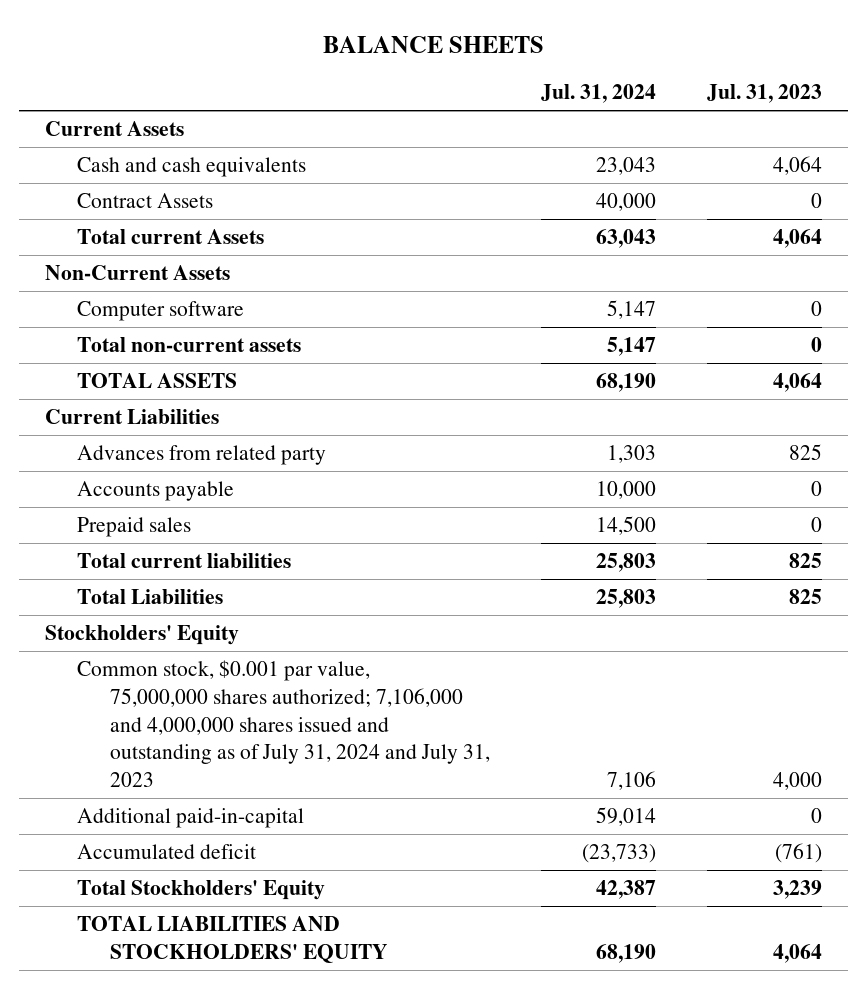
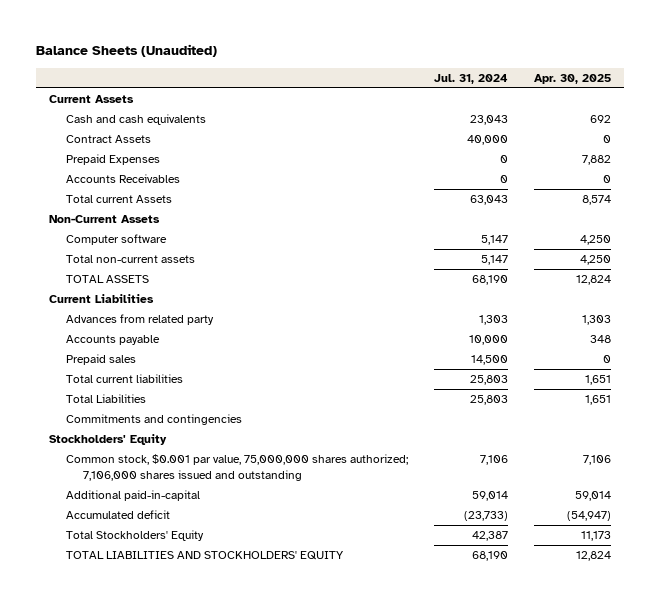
[322,35,544,53] BALANCE SHEETS -> [36,44,218,58] Balance Sheets (Unaudited)
[707,84,823,104] Jul. 31, 2023 -> none
none -> [534,73,612,84] Apr. 30, 2025
none -> [66,154,161,166] Prepaid Expenses
none -> [66,174,181,184] Accounts Receivables
none -> [66,414,243,426] Commitments and contingencies
[77,660,491,787] Common stock, $0.001 par value, 75,000,000 shares authorized; 7,106,000 and 4,000,000 shares issued and outstanding as of July 31, 2024 and July 31, 2023 -> [66,454,409,481] Common stock, $0.001 par value, 75,000,000 shares authorized; 7,106,000 shares issued and outstanding

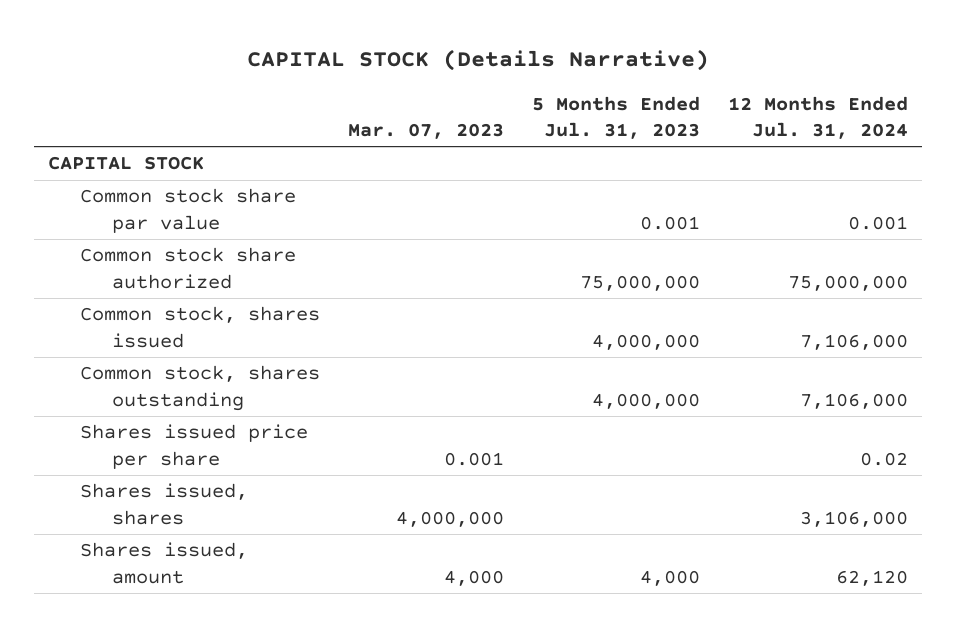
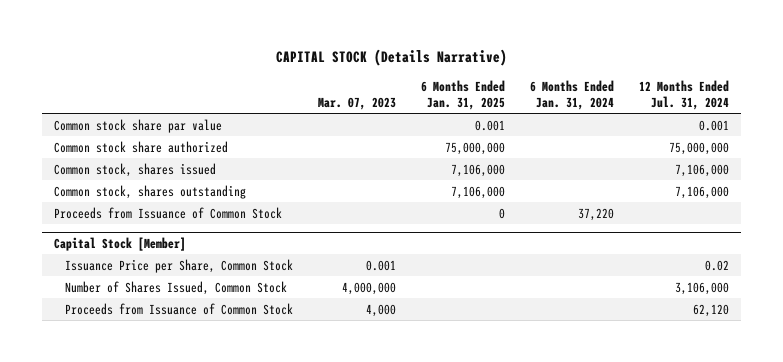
[531,95,700,139] 5 Months Ended Jul. 31, 2023 -> none
none -> [421,79,506,110] 6 Months Ended Jan. 31, 2025
none -> [529,79,614,110] 6 Months Ended Jan. 31, 2024
[48,156,205,171] CAPITAL STOCK -> none
none -> [54,206,283,219] Proceeds from Issuance of Common Stock
none -> [54,236,187,251] Capital Stock [Member]
[80,424,309,469] Shares issued price per share -> [65,258,294,273] Issuance Price per Share, Common Stock
[80,483,249,525] Shares issued, shares -> [65,280,288,295] Number of Shares Issued, Common Stock
[80,542,249,584] Shares issued, amount -> [65,302,294,315] Proceeds from Issuance of Common Stock

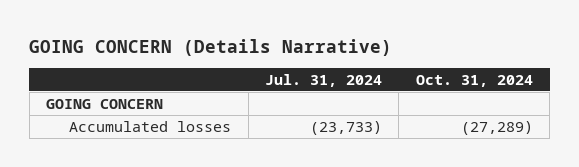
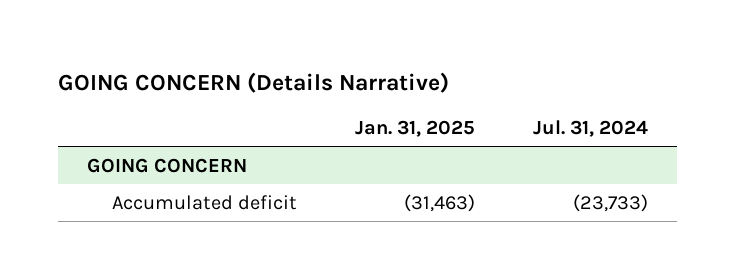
[415,74,533,87] Oct. 31, 2024 -> none
none -> [355,120,476,138] Jan. 31, 2025
[69,120,232,132] Accumulated losses -> [112,194,298,210] Accumulated deficit

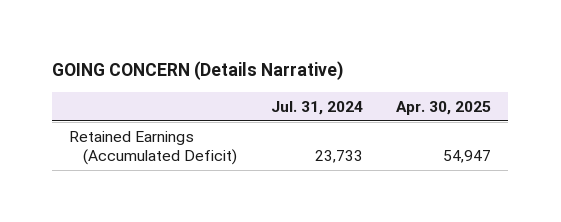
[355,120,476,138] Jan. 31, 2025 -> none
none -> [396,100,492,115] Apr. 30, 2025
[87,157,248,173] GOING CONCERN -> none
[112,194,298,210] Accumulated deficit -> [69,131,238,165] Retained Earnings (Accumulated Deficit)
[573,193,649,212] (23,733) -> [314,149,363,163] 23,733

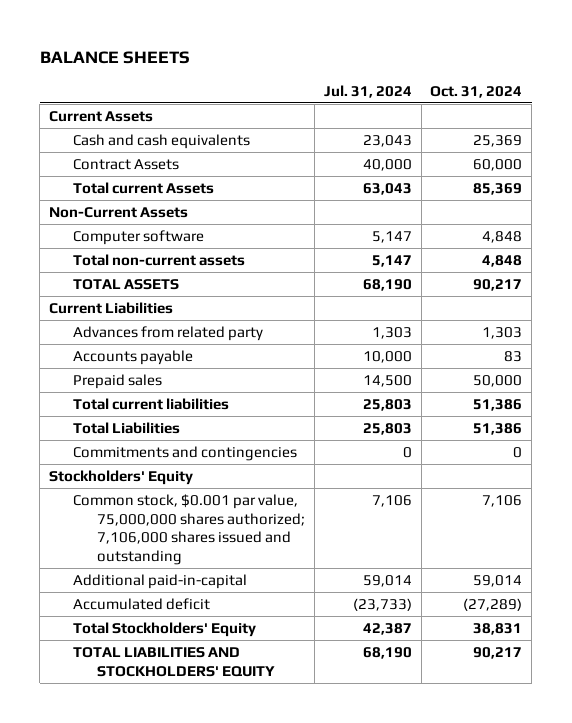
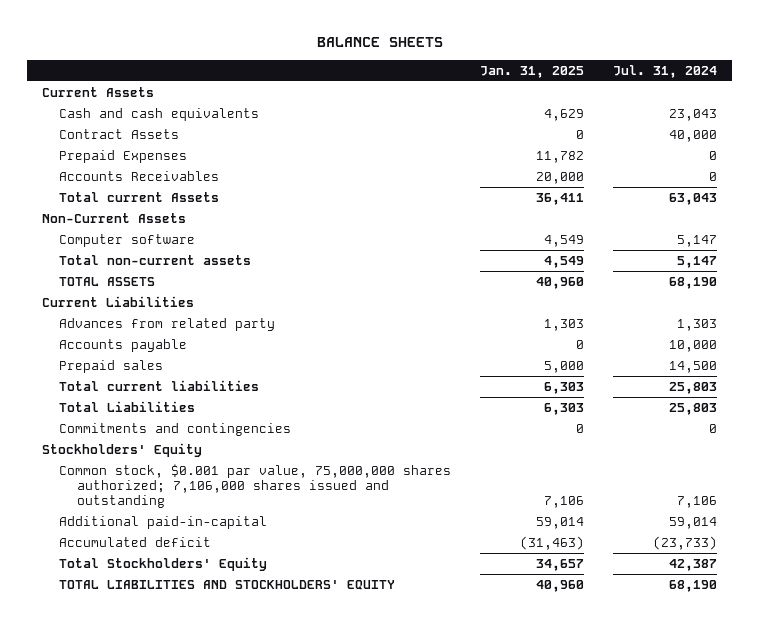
[430,85,523,98] Oct. 31, 2024 -> none
none -> [480,66,585,79] Jan. 31, 2025
none -> [59,149,188,163] Prepaid Expenses
none -> [59,170,220,181] Accounts Receivables

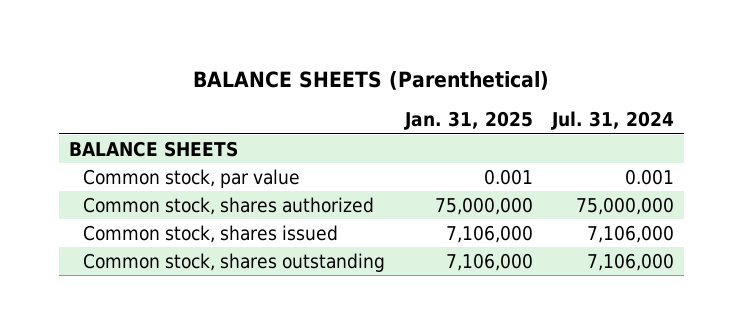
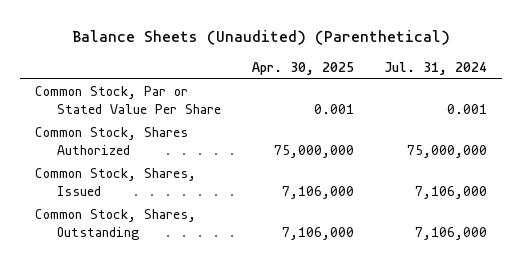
[193,71,550,91] BALANCE SHEETS (Parenthetical) -> [72,29,451,45] Balance Sheets (Unaudited) (Parenthetical)
[403,111,533,131] Jan. 31, 2025 -> none
none -> [251,61,354,75] Apr. 30, 2025
[68,140,238,157] BALANCE SHEETS -> none
[82,168,300,188] Common stock, par value -> [35,86,222,115] Common Stock, Par or Stated Value Per Share
[82,196,374,215] Common stock, shares authorized -> [35,127,189,156] Common Stock, Shares Authorized
[82,224,338,243] Common stock, shares issued -> [35,168,197,197] Common Stock, Shares, Issued
[82,252,385,272] Common stock, shares outstanding -> [35,209,197,241] Common Stock, Shares, Outstanding

